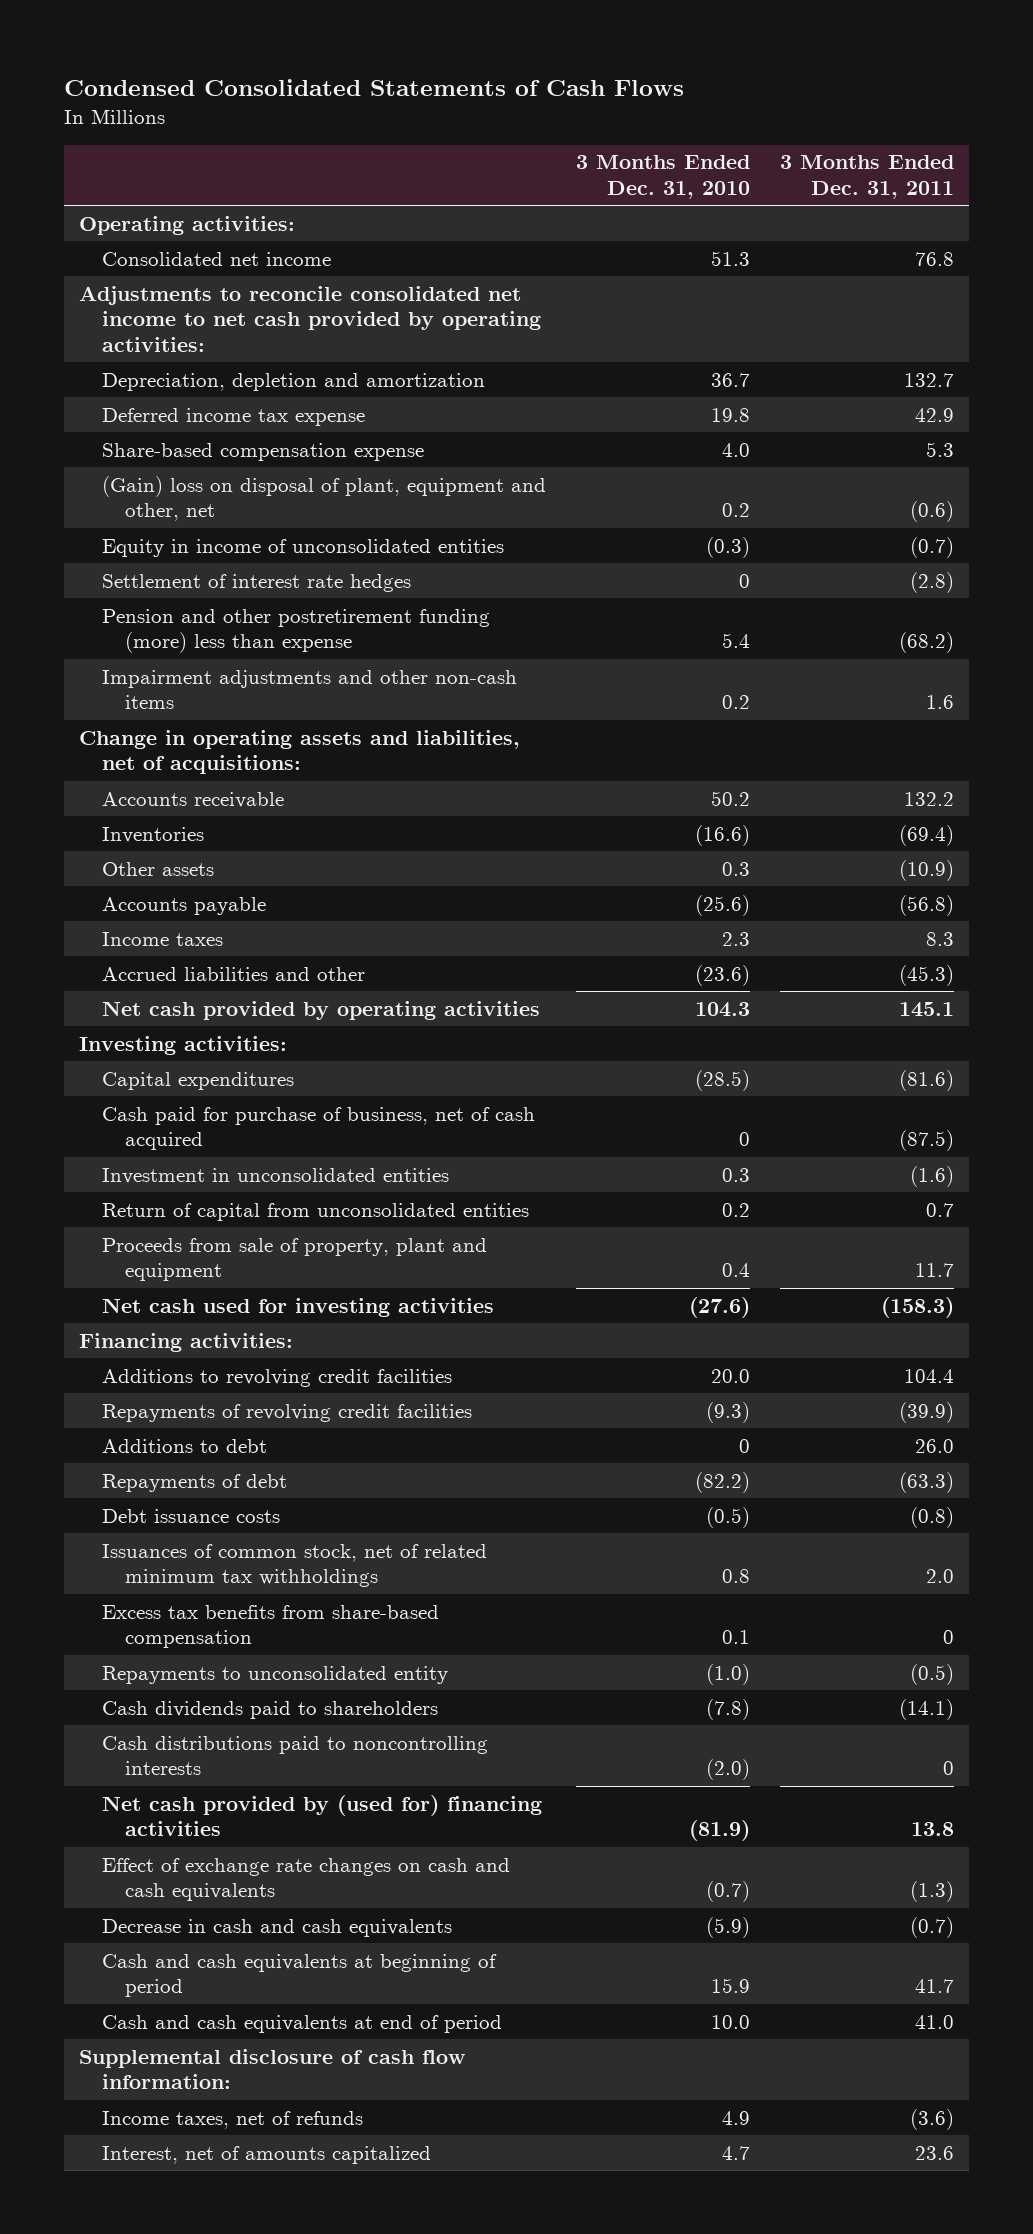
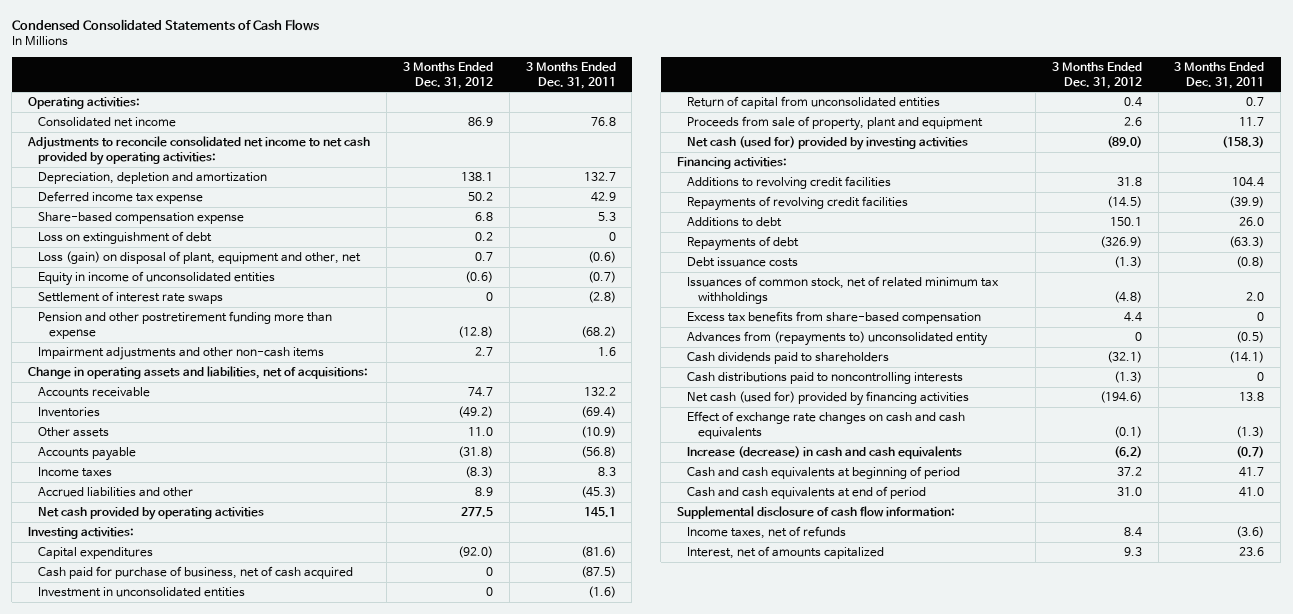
[575,155,750,199] 3 Months Ended Dec. 31, 2010 -> none
none -> [402,62,493,89] 3 Months Ended Dec. 31, 2012
none -> [38,231,213,245] Loss on extinguishment of debt
[101,475,546,522] (Gain) loss on disposal of plant, equipment and other, net -> [38,251,362,265] Loss (gain) on disposal of plant, equipment and other, net
[101,573,411,592] Settlement of interest rate hedges -> [38,291,224,305] Settlement of interest rate swaps
[101,608,490,654] Pension and other postretirement funding (more) less than expense -> [38,311,333,339] Pension and other postretirement funding more than expense
[101,1297,494,1317] Net cash used for investing activities -> [687,136,969,151] Net cash (used for) provided by investing activities
[101,1665,448,1684] Repayments to unconsolidated entity -> [687,331,989,347] Advances from (repayments to) unconsolidated entity
[101,1794,542,1837] Net cash provided by (used for) financing activities -> [687,391,970,407] Net cash (used for) provided by financing activities
[101,1918,452,1937] Decrease in cash and cash equivalents -> [687,446,963,460] Increase (decrease) in cash and cash equivalents

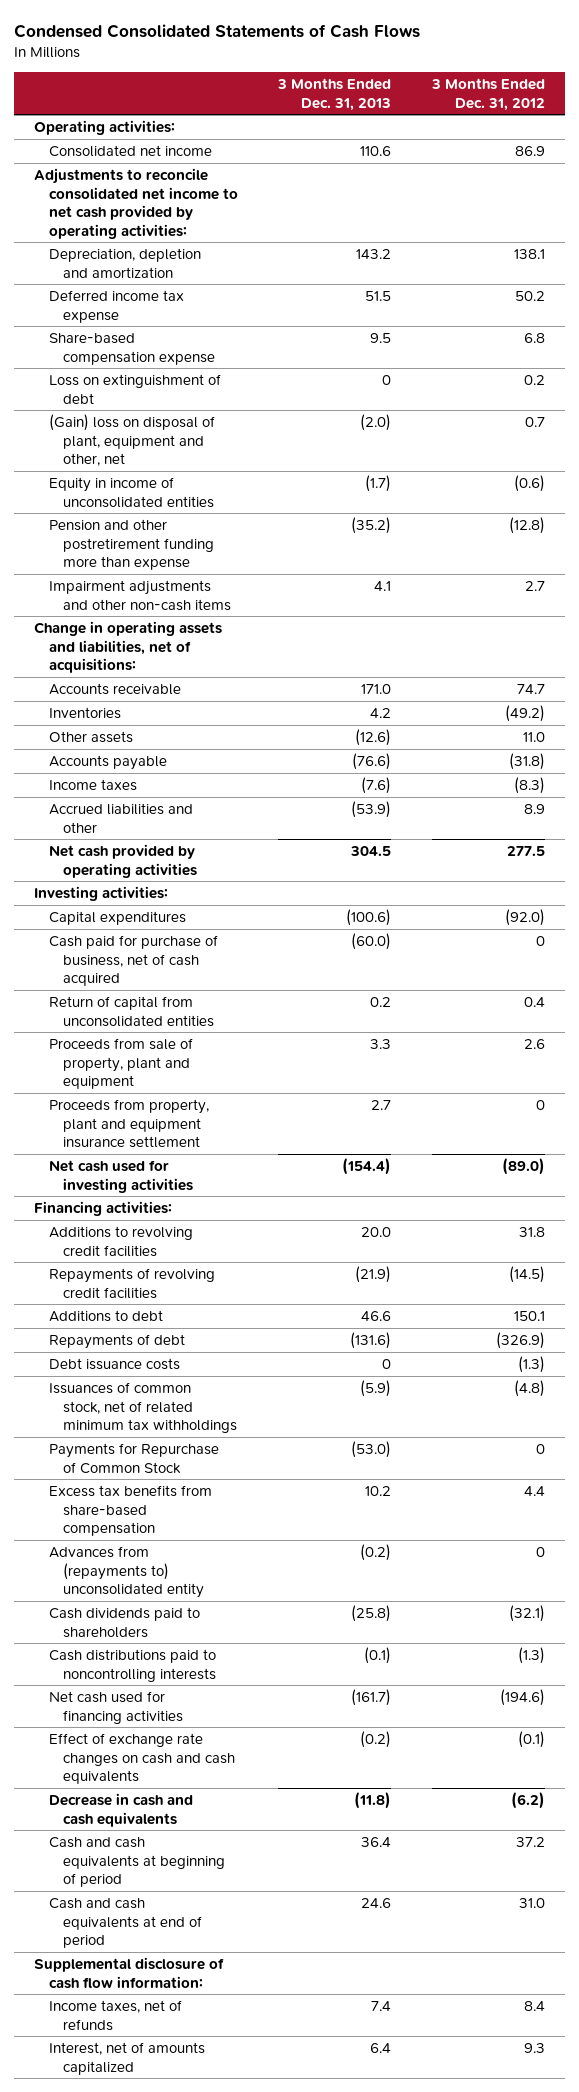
[525,62,616,89] 3 Months Ended Dec. 31, 2011 -> none
none -> [277,77,392,111] 3 Months Ended Dec. 31, 2013
[38,251,362,265] Loss (gain) on disposal of plant, equipment and other, net -> [48,413,215,467] (Gain) loss on disposal of plant, equipment and other, net
[38,291,224,305] Settlement of interest rate swaps -> none
[38,587,246,598] Investment in unconsolidated entities -> none
none -> [48,1098,209,1149] Proceeds from property, plant and equipment insurance settlement
[687,136,969,151] Net cash (used for) provided by investing activities -> [48,1159,194,1193] Net cash used for investing activities
none -> [48,1442,219,1474] Payments for Repurchase of Common Stock
[687,391,970,407] Net cash (used for) provided by financing activities -> [48,1690,184,1724] Net cash used for financing activities
[687,446,963,460] Increase (decrease) in cash and cash equivalents -> [48,1792,193,1827] Decrease in cash and cash equivalents

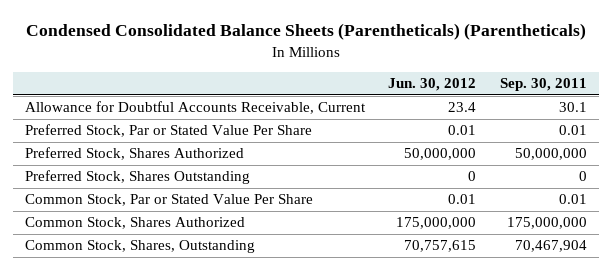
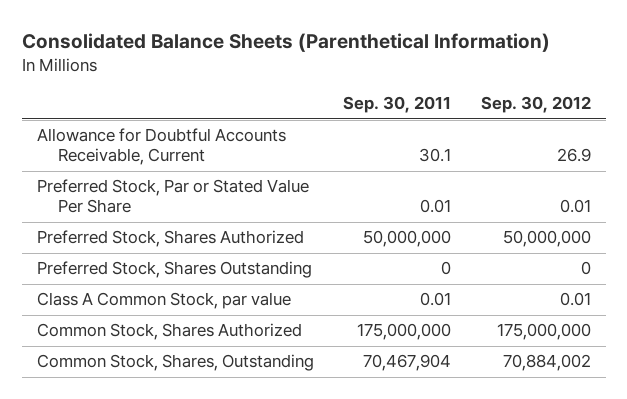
[25,23,586,41] Condensed Consolidated Balance Sheets (Parentheticals) (Parentheticals) -> [21,33,550,53] Consolidated Balance Sheets (Parenthetical Information)
[388,78,477,92] Jun. 30, 2012 -> none
none -> [480,96,591,114] Sep. 30, 2012
[24,194,313,207] Common Stock, Par or Stated Value Per Share -> [36,292,291,310] Class A Common Stock, par value

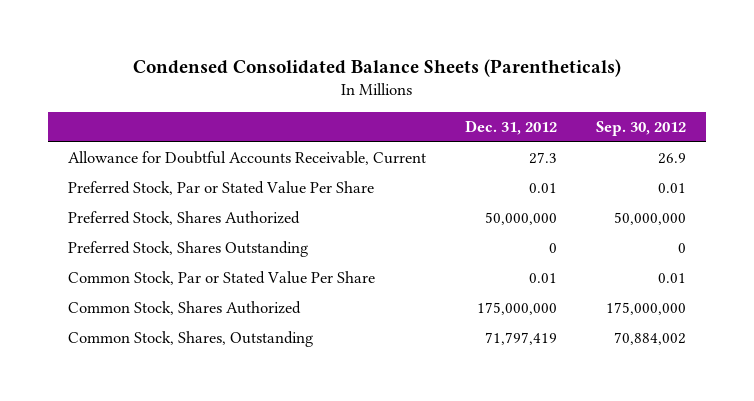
[21,33,550,53] Consolidated Balance Sheets (Parenthetical Information) -> [133,59,622,78] Condensed Consolidated Balance Sheets (Parentheticals)
[343,96,452,114] Sep. 30, 2011 -> none
none -> [465,120,558,136] Dec. 31, 2012
[36,292,291,310] Class A Common Stock, par value -> [67,271,375,286] Common Stock, Par or Stated Value Per Share

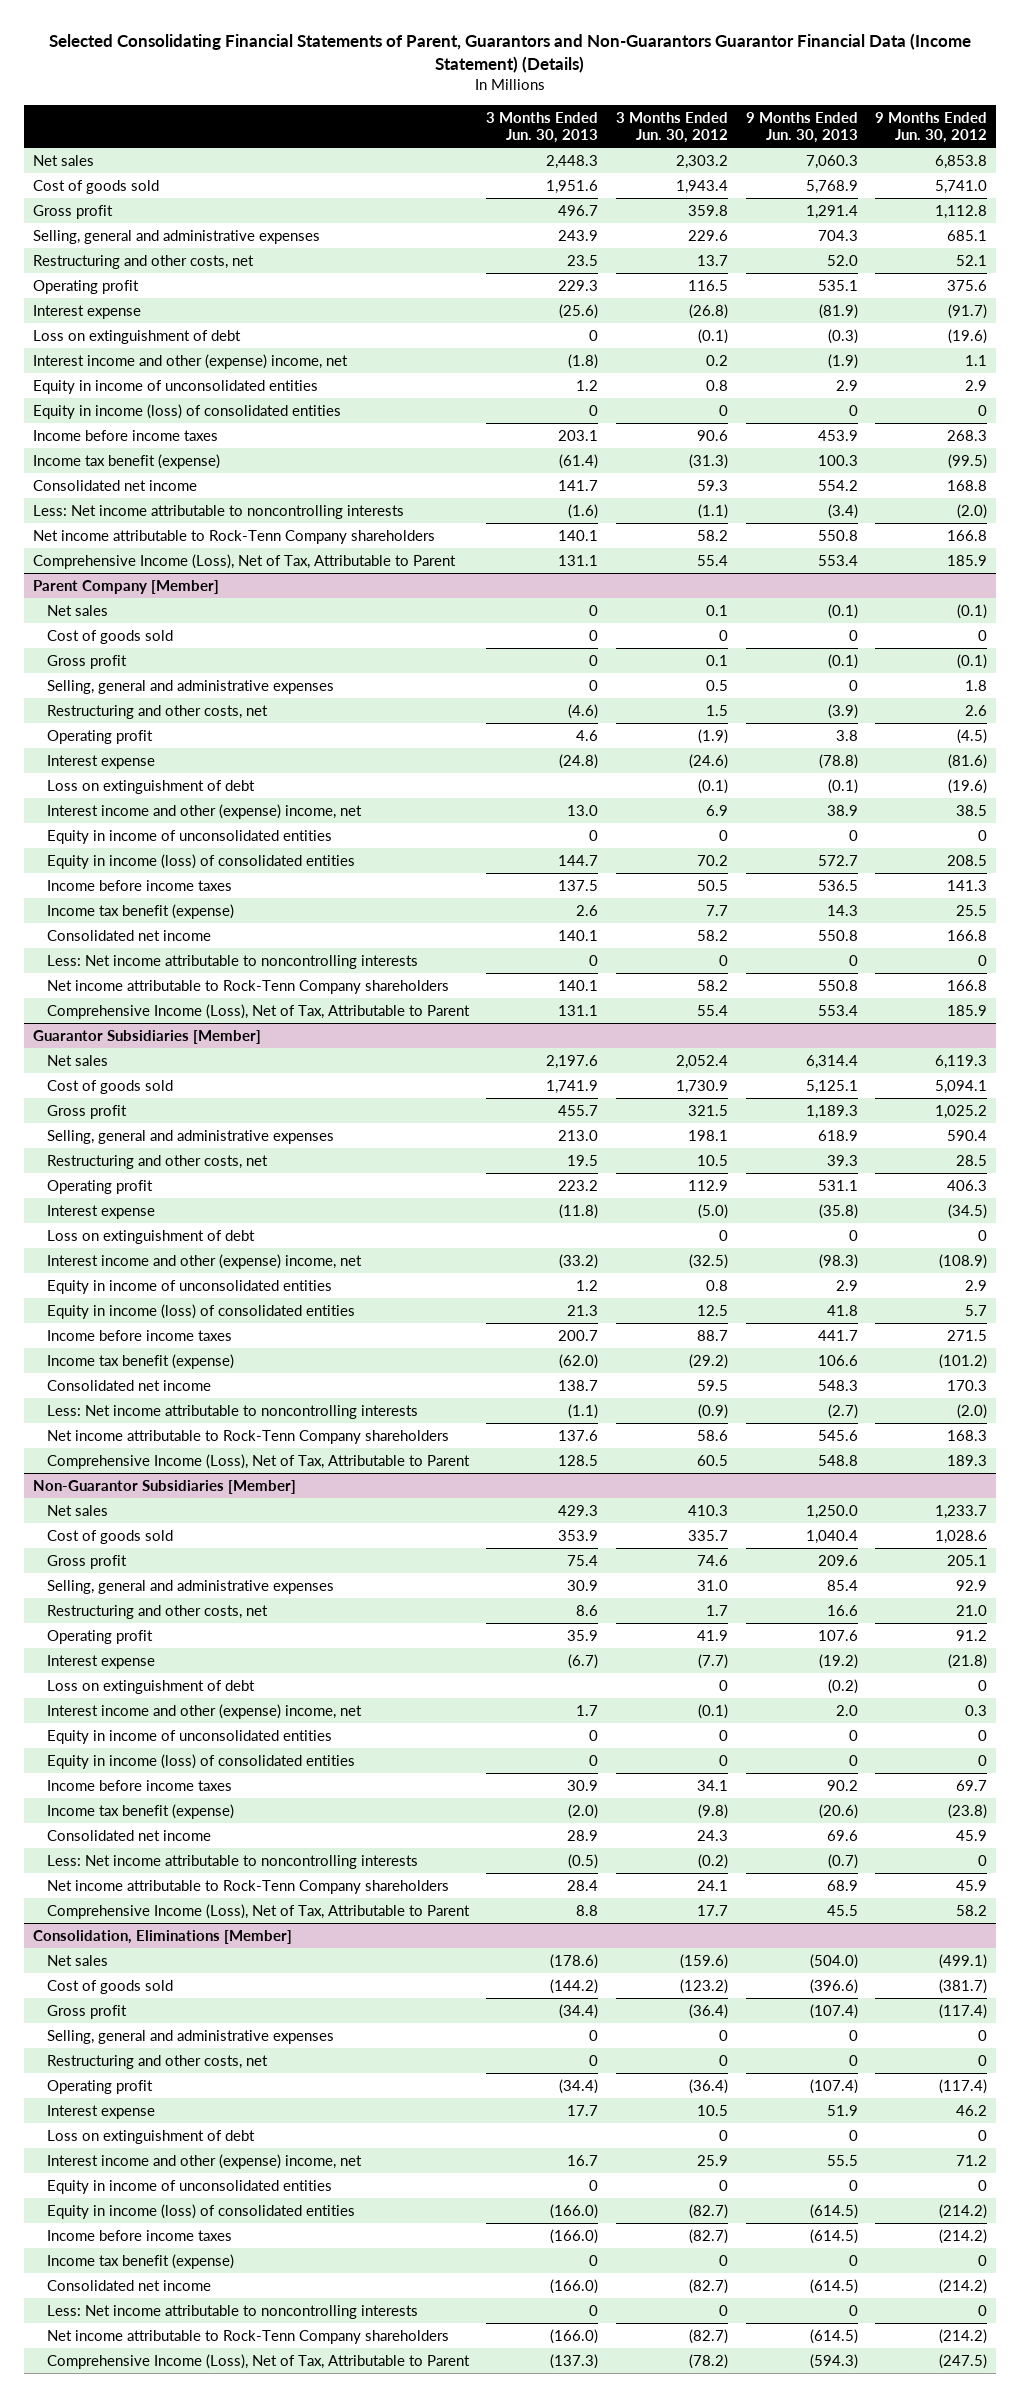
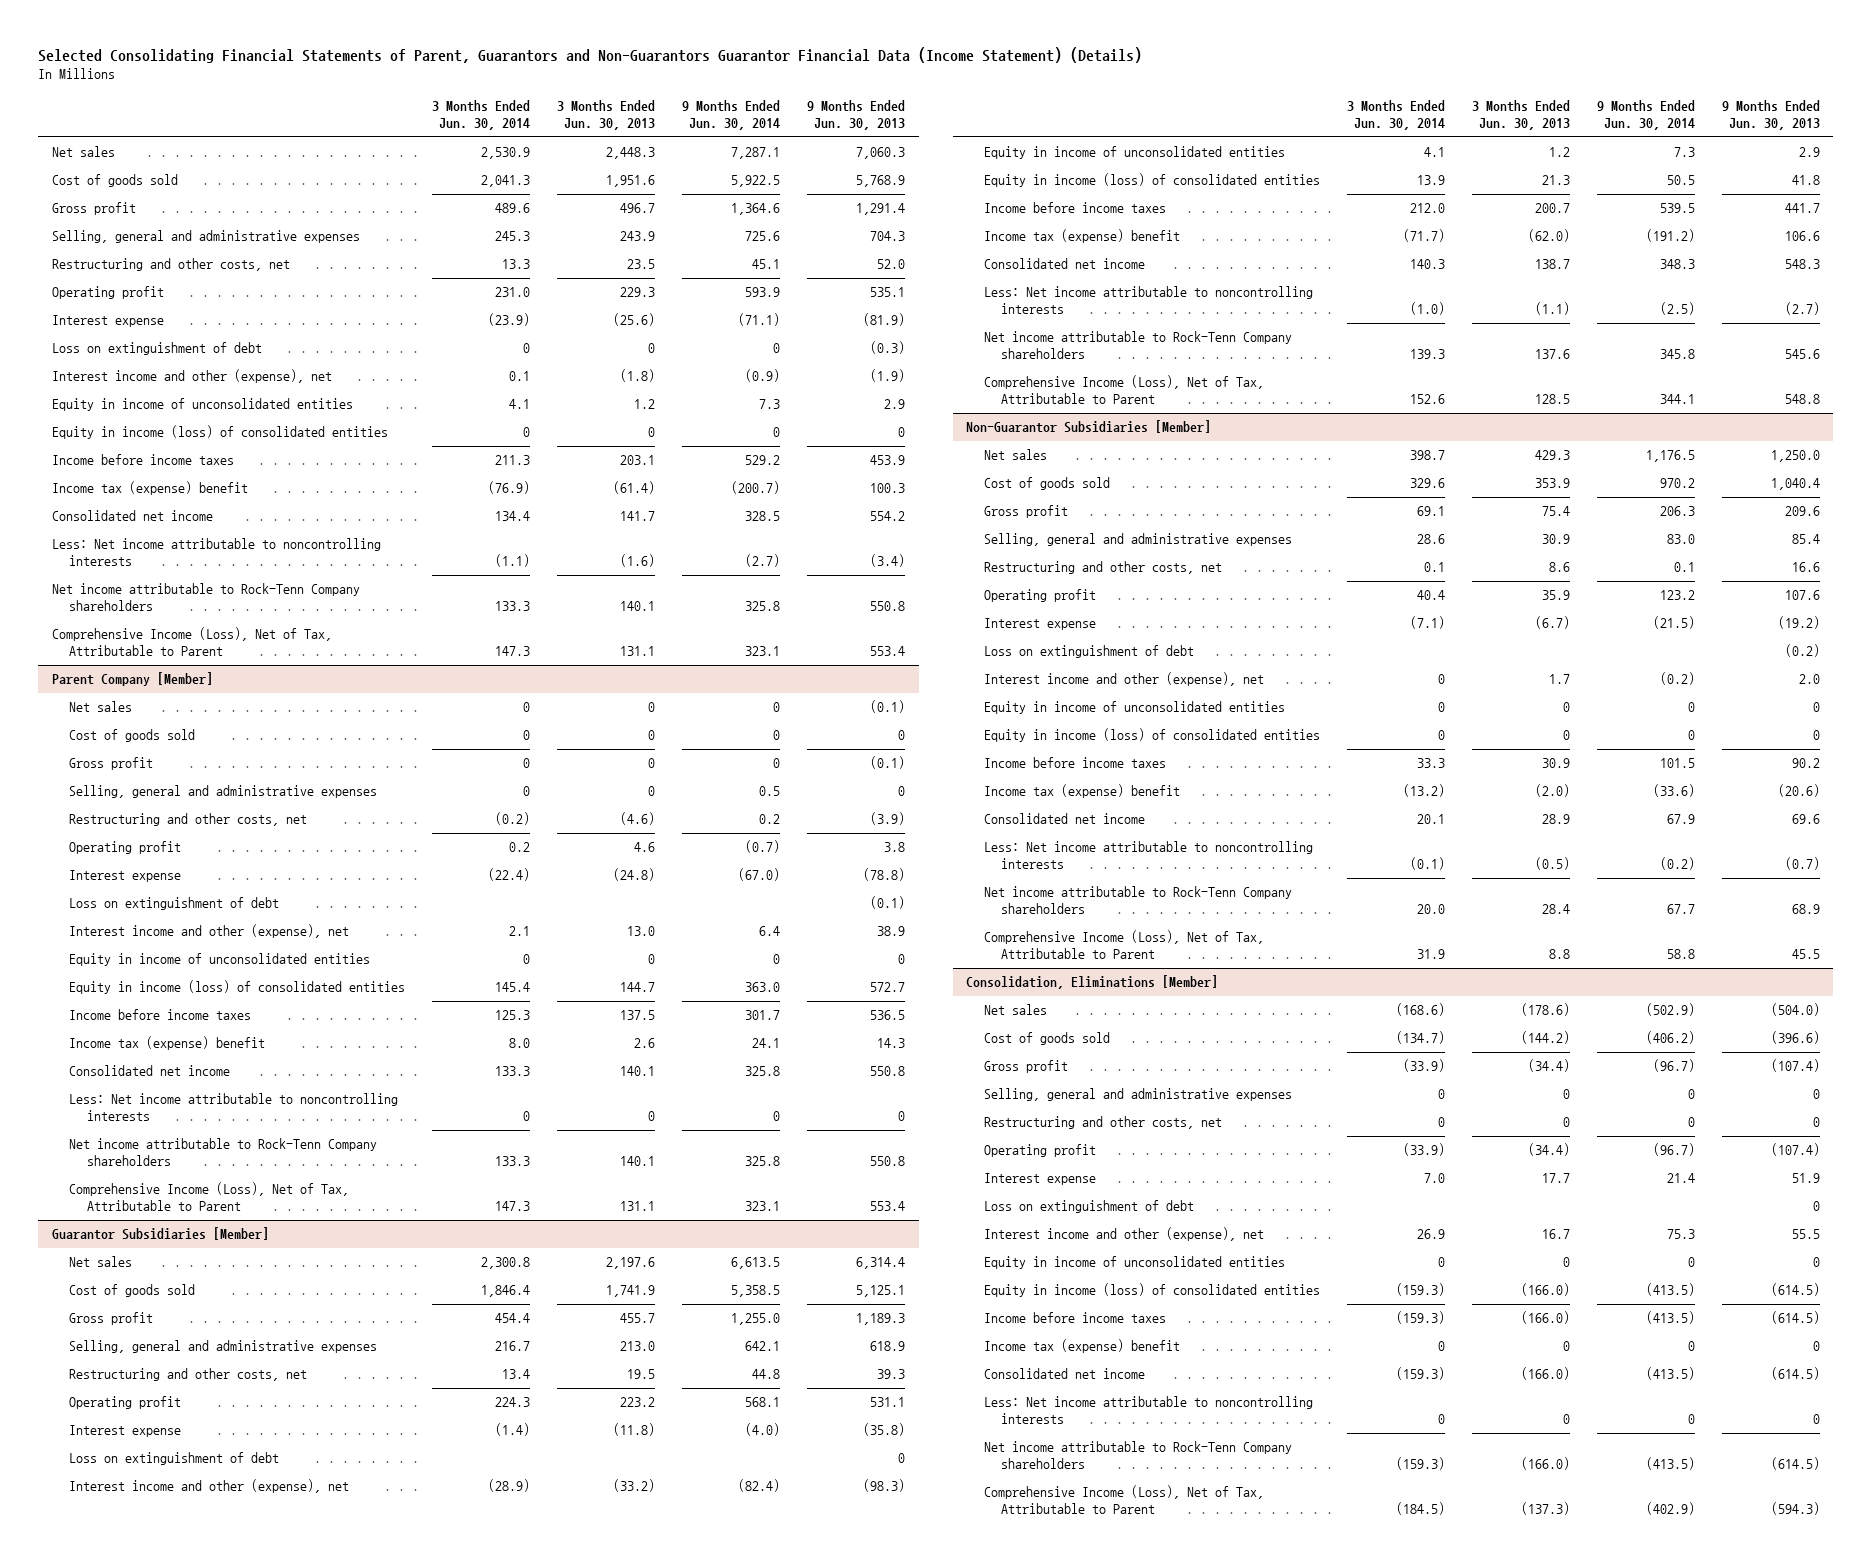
[616,111,729,144] 3 Months Ended Jun. 30, 2012 -> none
[875,111,988,144] 9 Months Ended Jun. 30, 2012 -> none
none -> [432,100,531,131] 3 Months Ended Jun. 30, 2014
none -> [682,100,781,131] 9 Months Ended Jun. 30, 2014
[32,353,348,369] Interest income and other (expense) income, net -> [51,369,332,384] Interest income and other (expense), net
[32,453,220,469] Income tax benefit (expense) -> [51,481,248,496] Income tax (expense) benefit
[46,803,362,819] Interest income and other (expense) income, net -> [69,924,350,939] Interest income and other (expense), net
[46,903,234,919] Income tax benefit (expense) -> [69,1036,266,1051] Income tax (expense) benefit
[46,1253,362,1269] Interest income and other (expense) income, net -> [69,1479,350,1494] Interest income and other (expense), net
[46,1353,234,1369] Income tax benefit (expense) -> [983,229,1180,244] Income tax (expense) benefit
[46,1703,362,1719] Interest income and other (expense) income, net -> [983,672,1264,687] Interest income and other (expense), net
[46,1803,234,1819] Income tax benefit (expense) -> [983,784,1180,799] Income tax (expense) benefit
[46,2153,362,2169] Interest income and other (expense) income, net -> [983,1227,1264,1242] Interest income and other (expense), net
[46,2253,234,2269] Income tax benefit (expense) -> [983,1339,1180,1354] Income tax (expense) benefit

